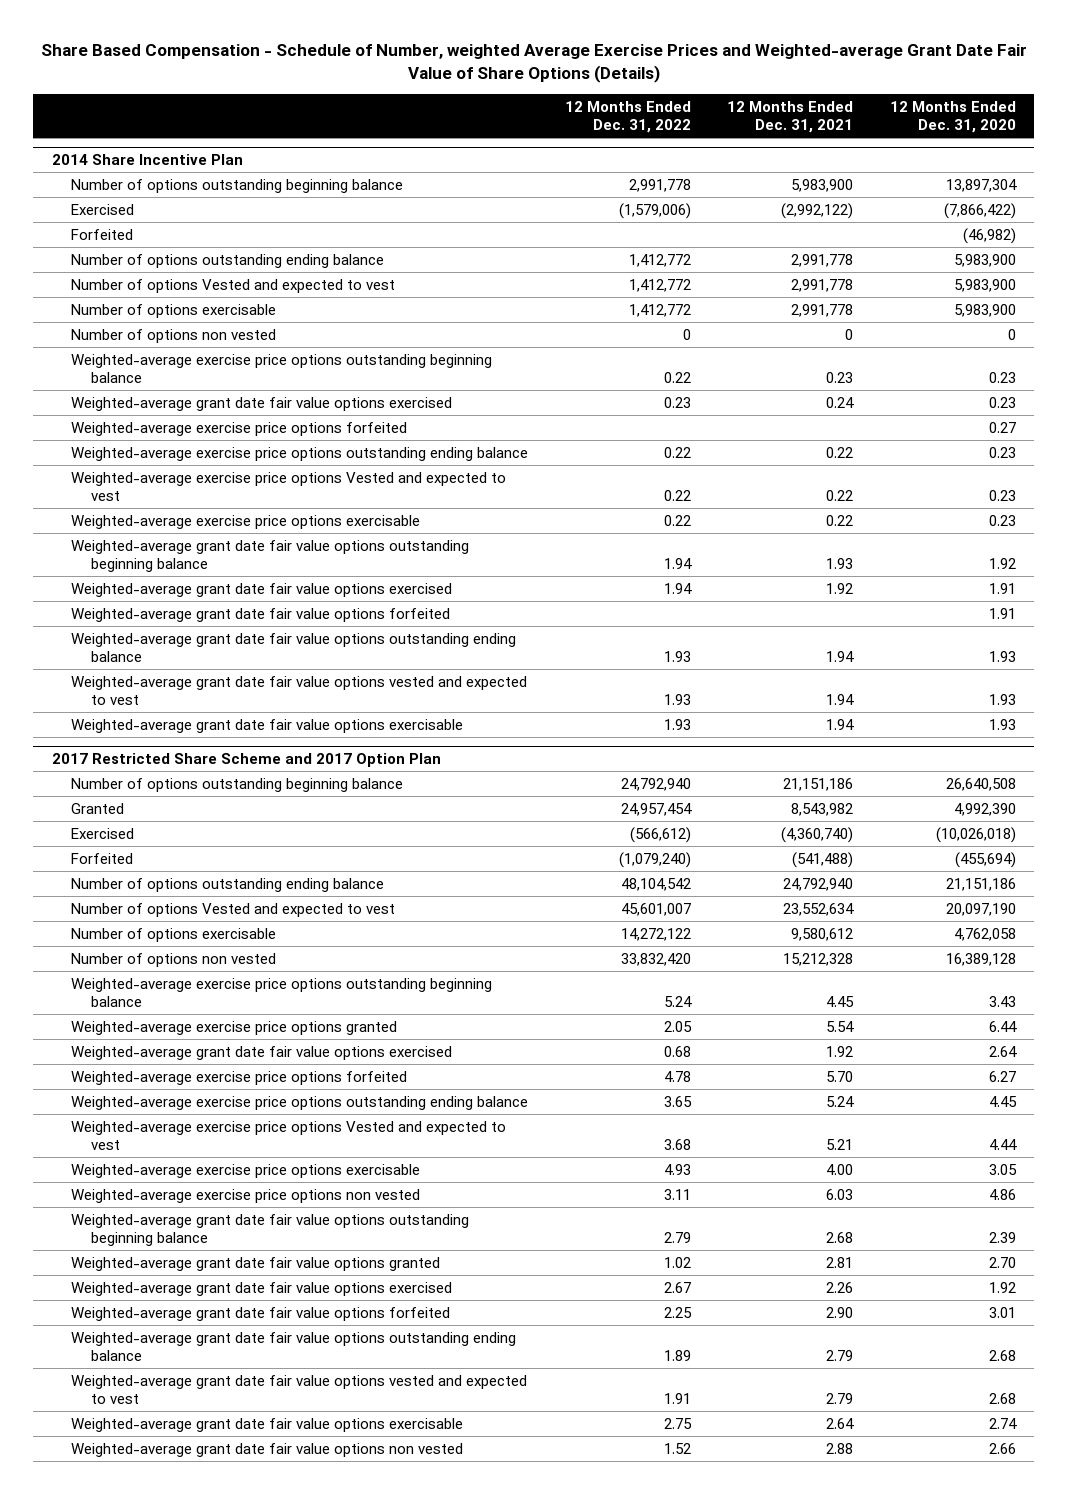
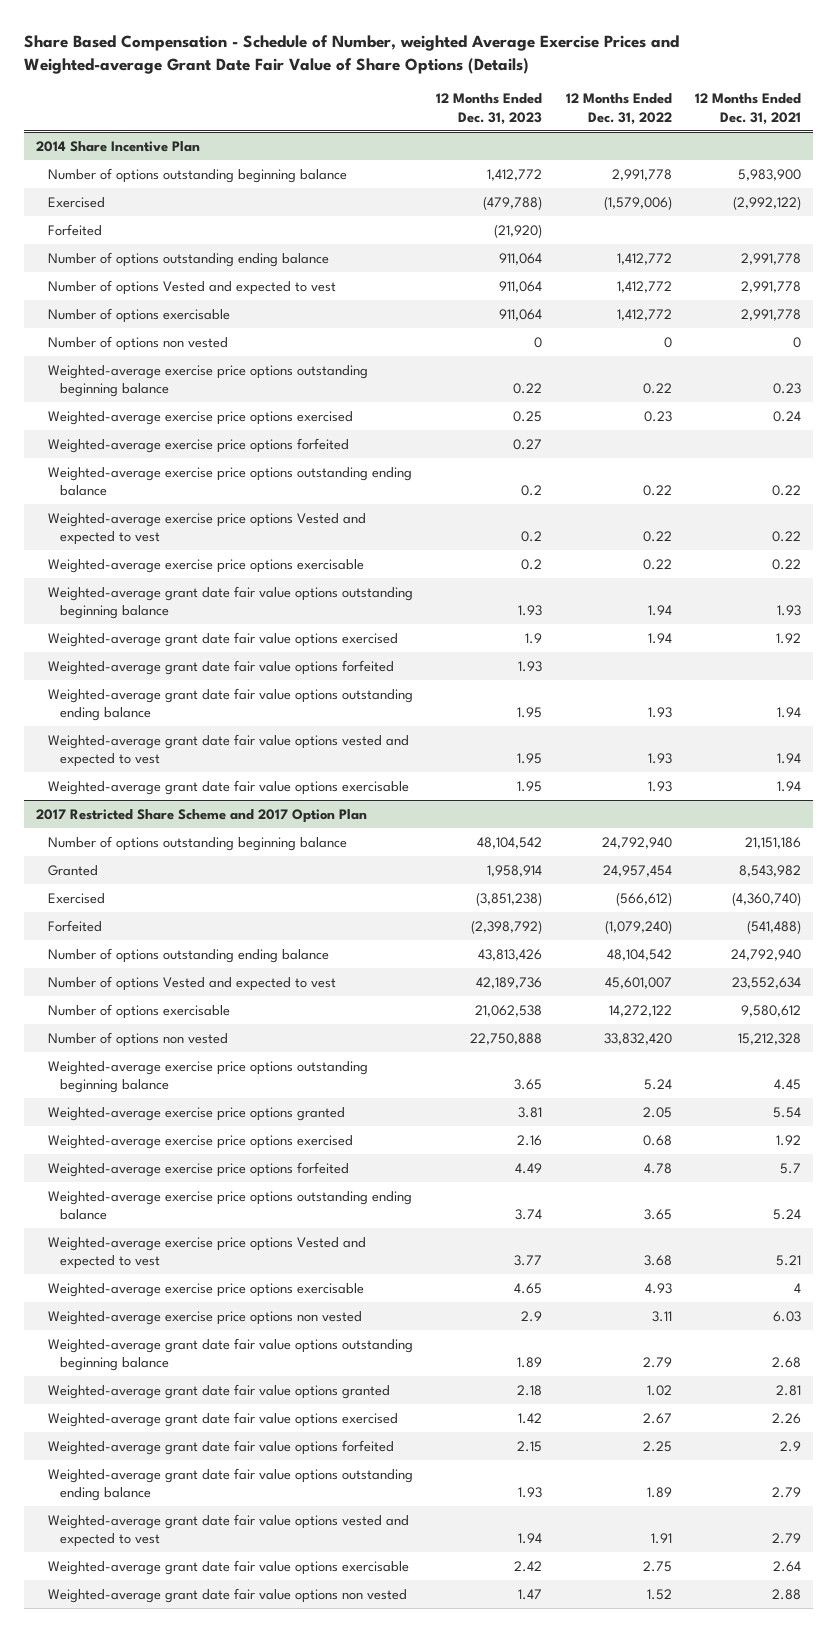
[889,100,1016,134] 12 Months Ended Dec. 31, 2020 -> none
none -> [436,93,543,125] 12 Months Ended Dec. 31, 2023
[71,396,453,411] Weighted-average grant date fair value options exercised -> [47,410,353,425] Weighted-average exercise price options exercised
[71,1045,453,1060] Weighted-average grant date fair value options exercised -> [47,1134,353,1149] Weighted-average exercise price options exercised
[826,1070,854,1082] 5.70 -> [780,1162,802,1174] 5.7
[826,1163,854,1175] 4.00 -> [794,1282,802,1293] 4
[826,1306,854,1318] 2.90 -> [780,1440,802,1452] 2.9

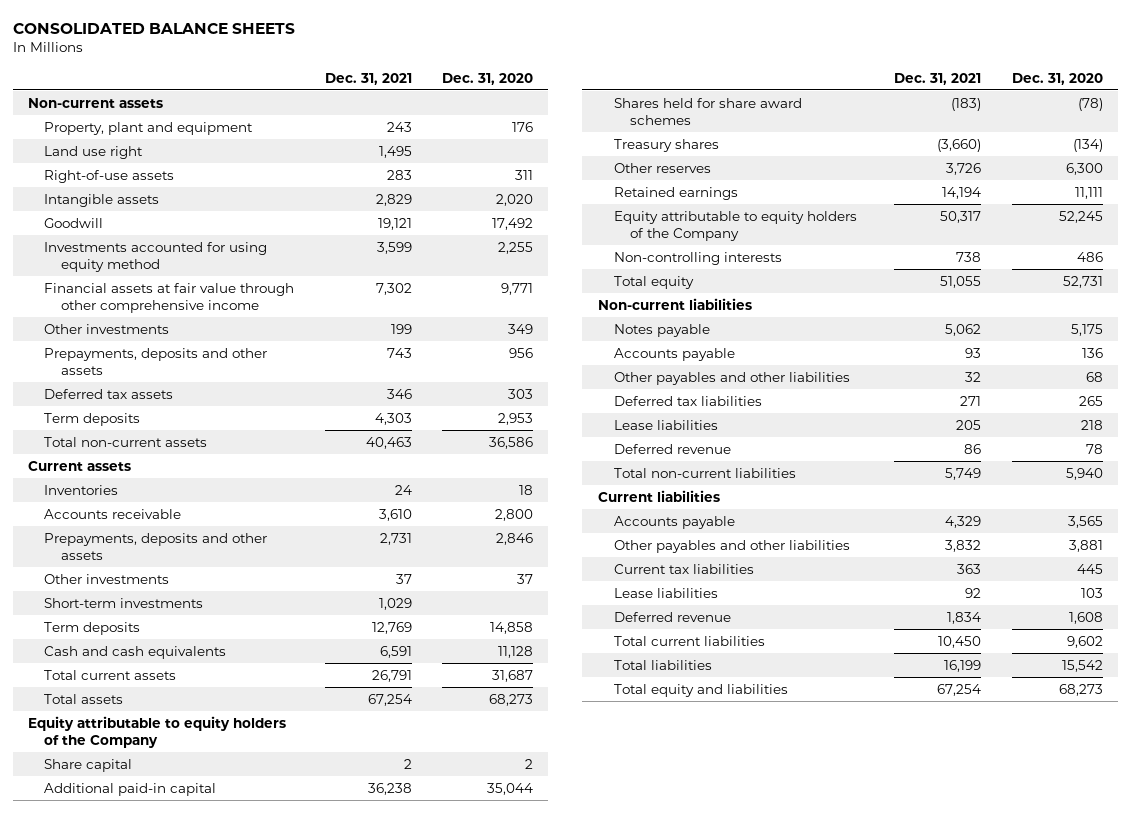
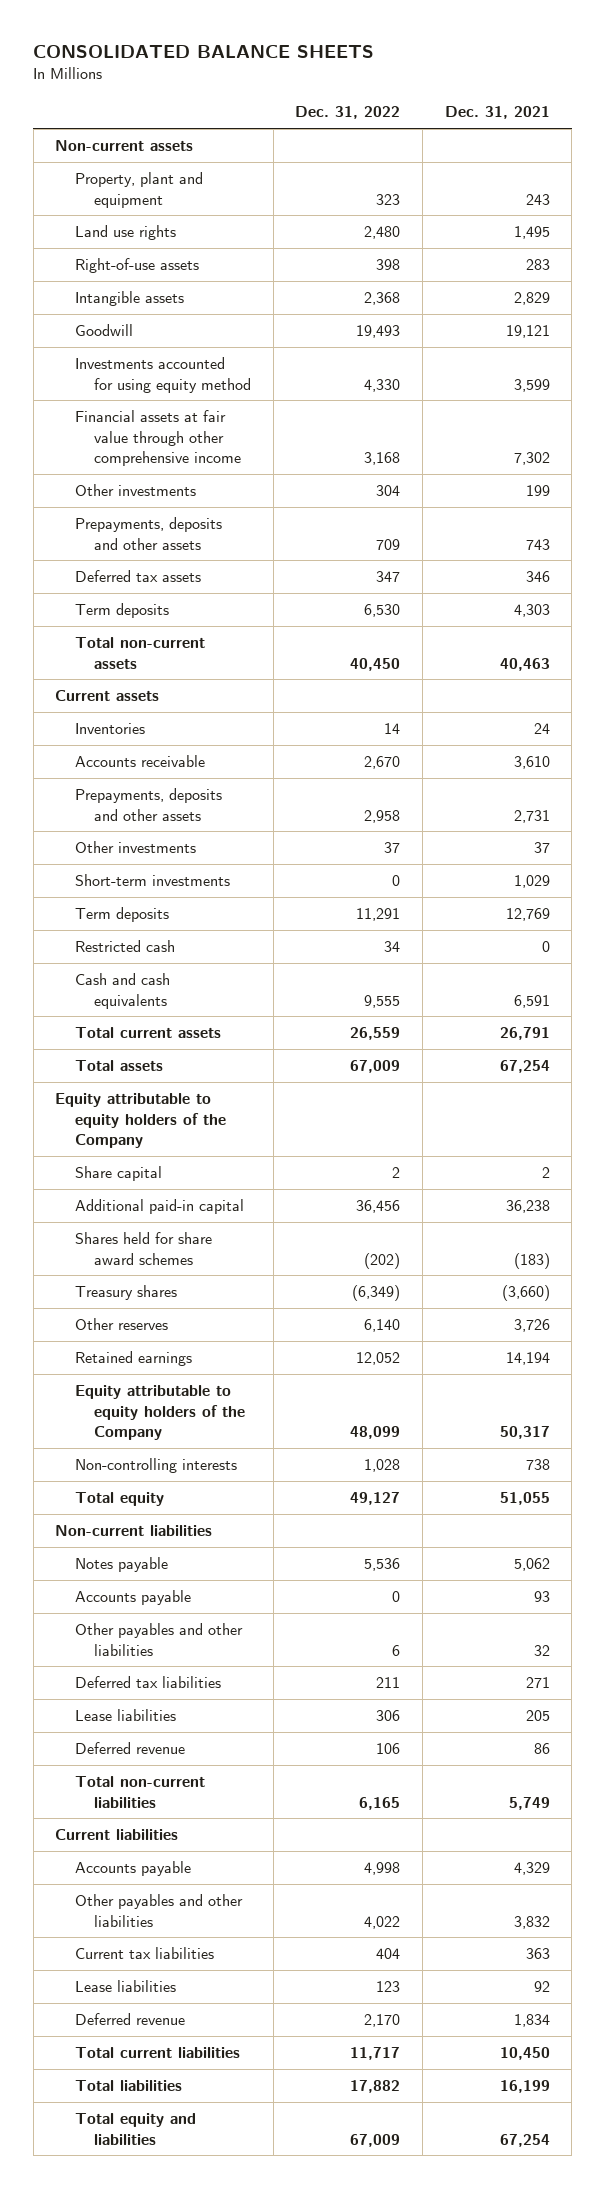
[442,72,534,85] Dec. 31, 2020 -> none
none -> [295,106,401,120] Dec. 31, 2022
[44,145,144,159] Land use right -> [74,225,176,241] Land use rights
none -> [74,940,175,953] Restricted cash

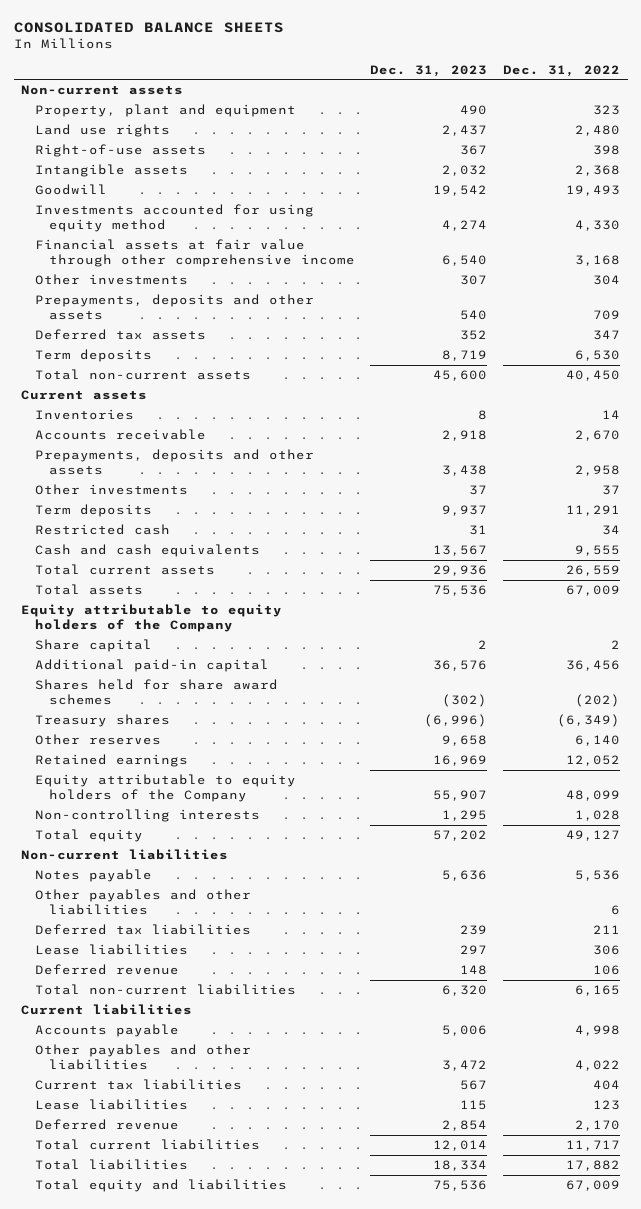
[444,106,550,120] Dec. 31, 2021 -> none
none -> [370,64,488,77] Dec. 31, 2023
[74,874,230,887] Short-term investments -> none
[74,1590,191,1606] Accounts payable -> none

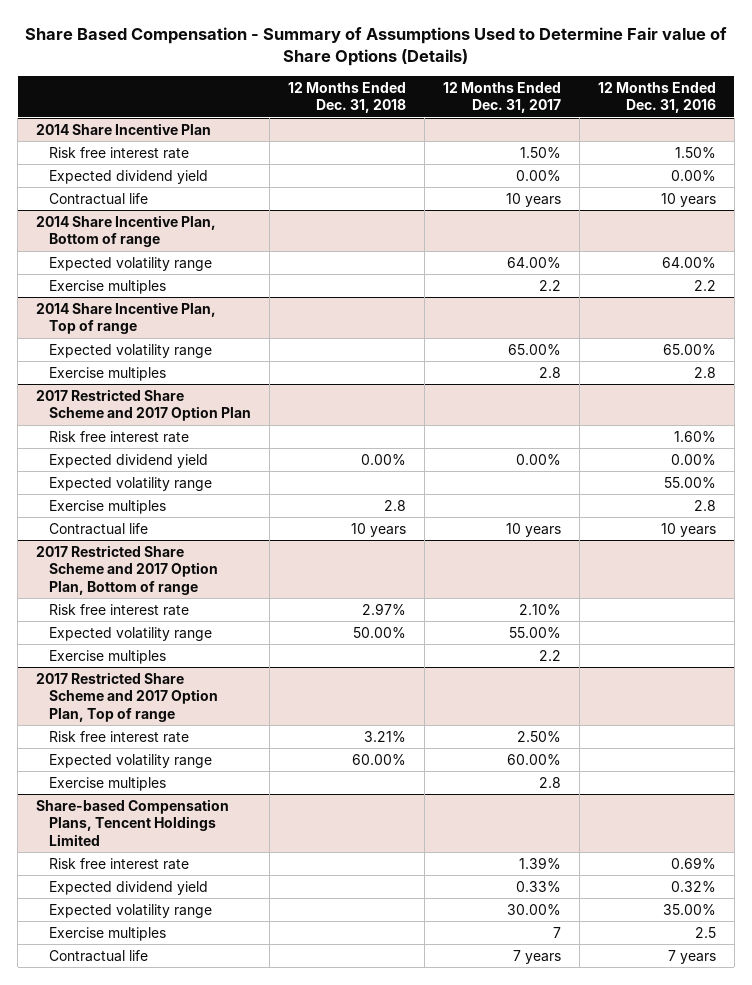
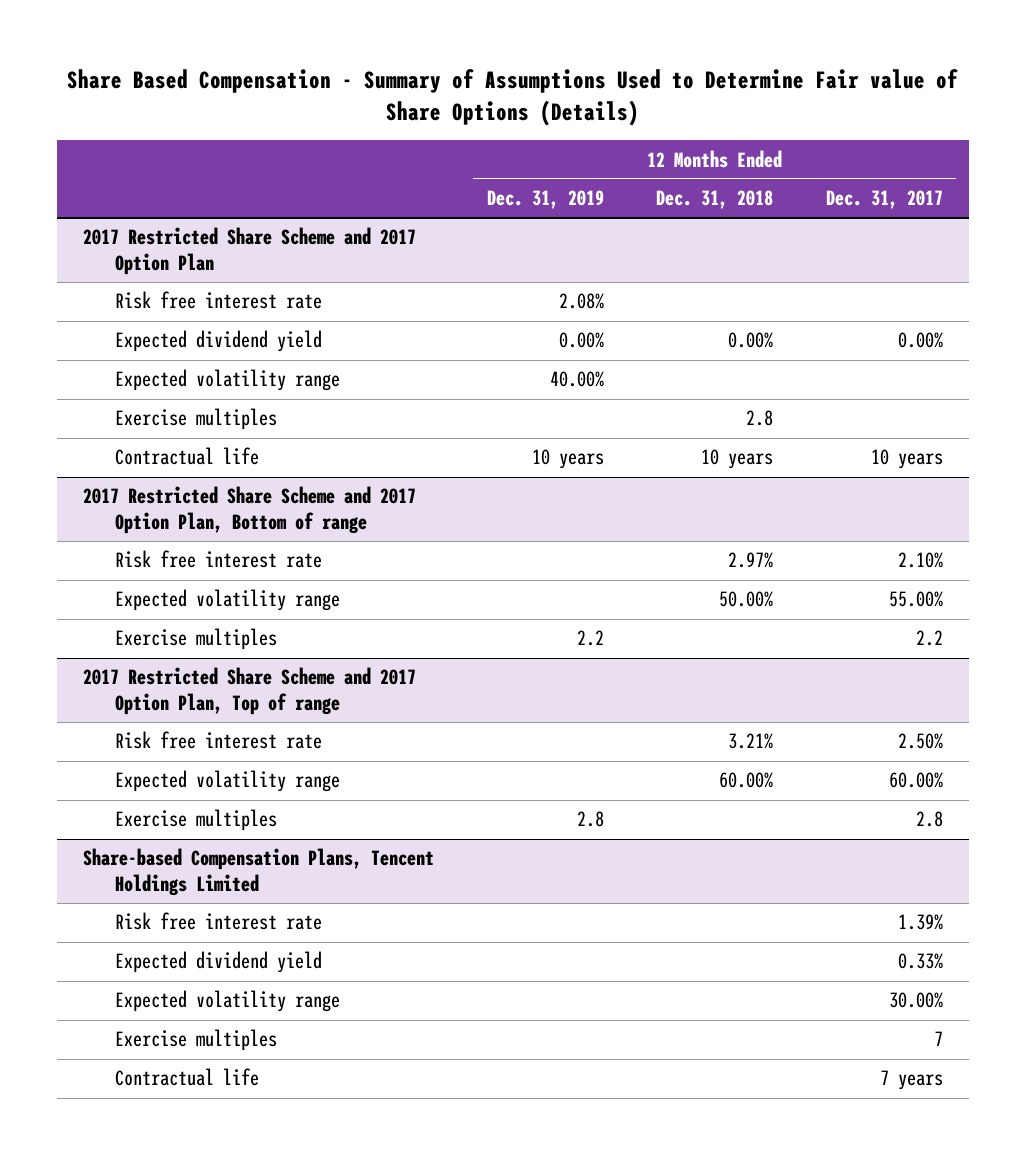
[597,81,716,114] 12 Months Ended Dec. 31, 2016 -> none
none -> [486,190,604,210] Dec. 31, 2019
[36,122,212,135] 2014 Share Incentive Plan -> none
[48,146,189,159] Risk free interest rate -> none
[48,169,208,184] Expected dividend yield -> none
[48,192,148,205] Contractual life -> none
[36,214,217,248] 2014 Share Incentive Plan, Bottom of range -> none
[48,256,212,271] Expected volatility range -> none
[48,279,166,294] Exercise multiples -> none
[36,301,217,335] 2014 Share Incentive Plan, Top of range -> none
[48,343,212,358] Expected volatility range -> none
[48,366,166,381] Exercise multiples -> none

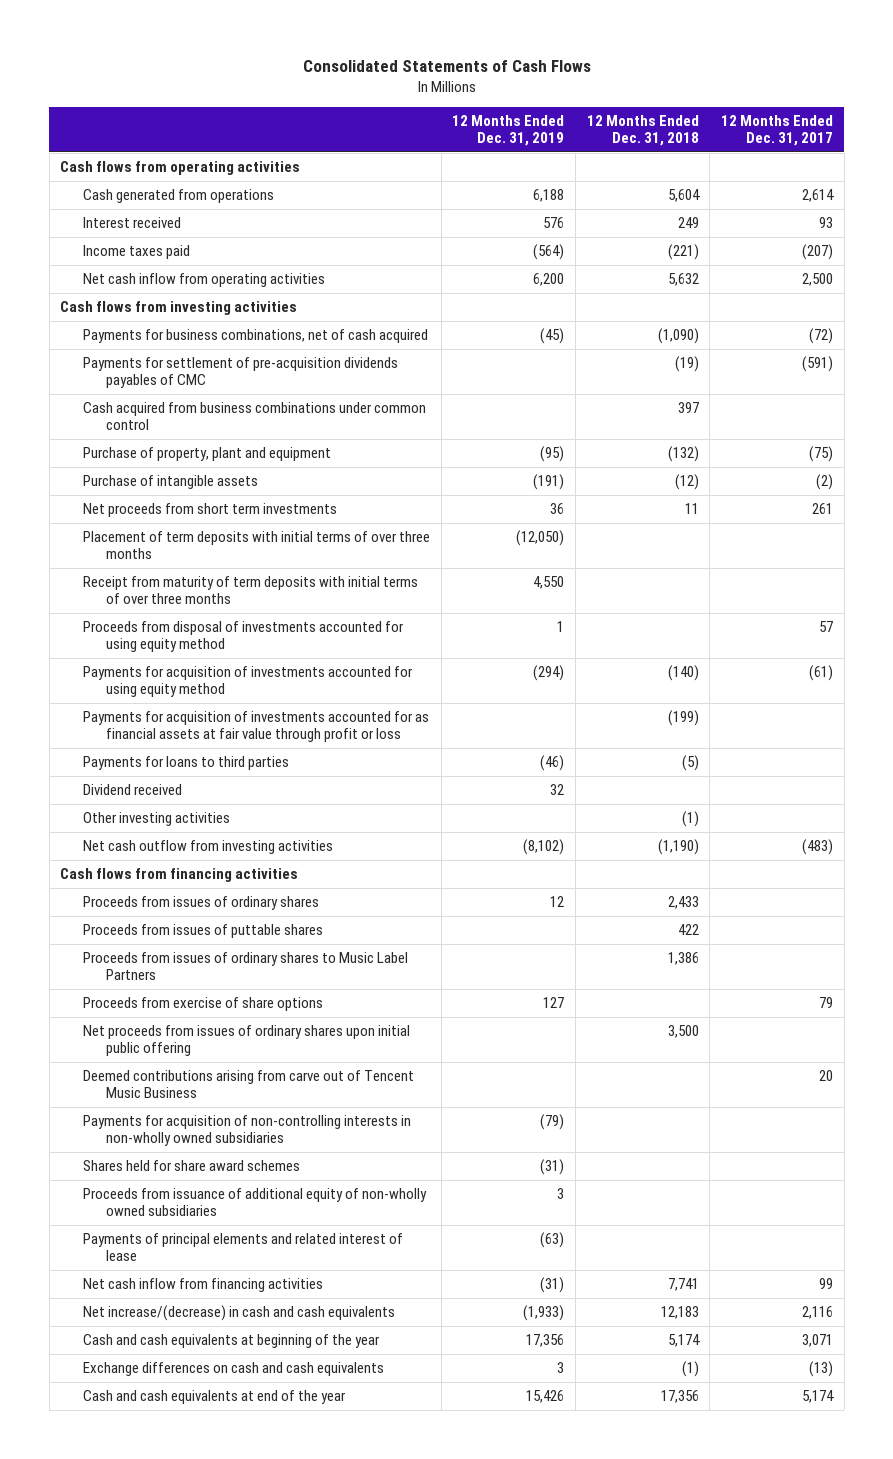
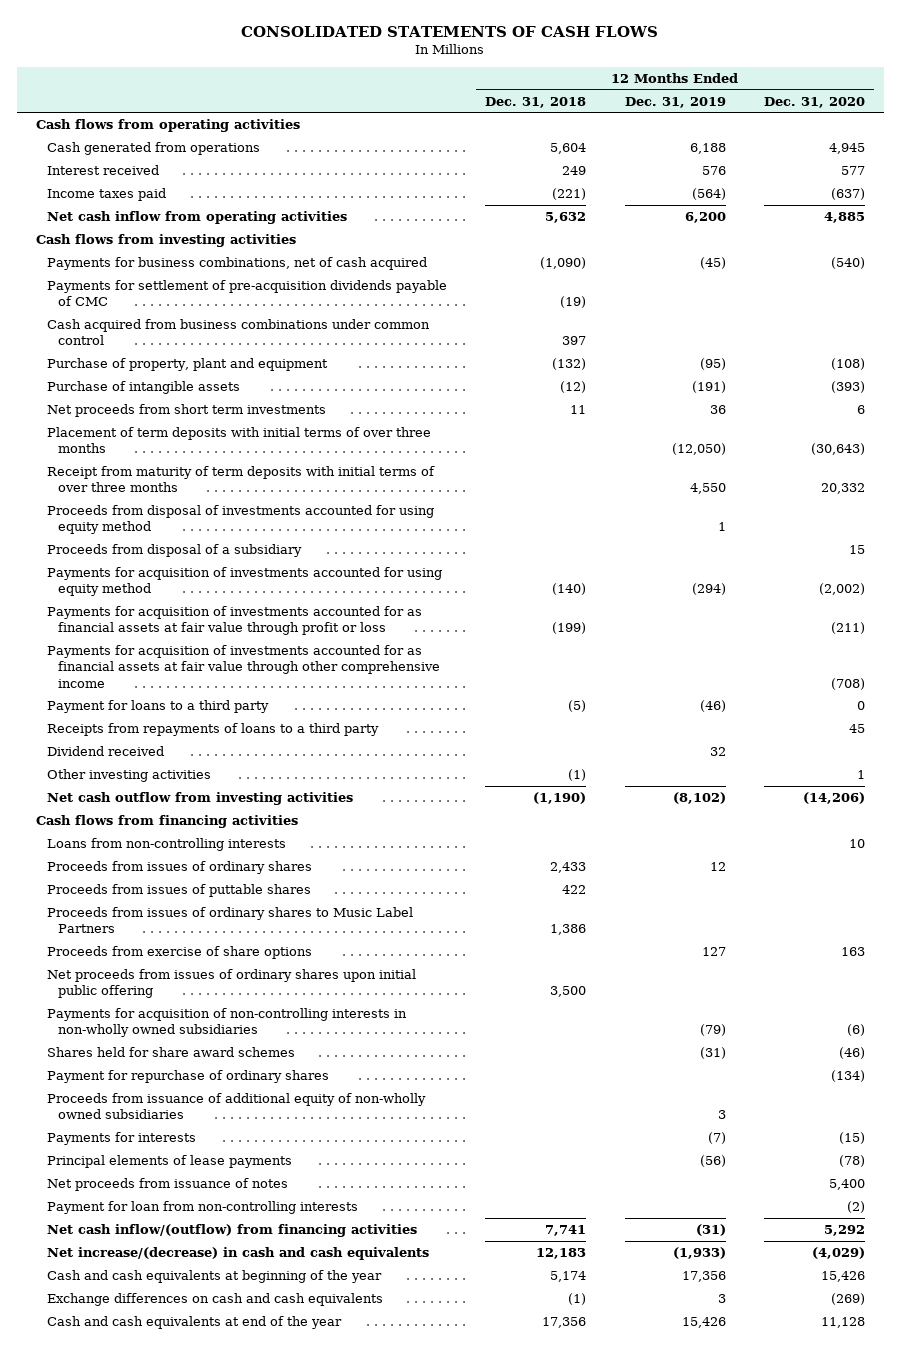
[302,60,591,73] Consolidated Statements of Cash Flows -> [241,25,659,37] CONSOLIDATED STATEMENTS OF CASH FLOWS
[720,115,833,147] 12 Months Ended Dec. 31, 2017 -> none
none -> [763,96,865,108] Dec. 31, 2020
[83,357,399,389] Payments for settlement of pre-acquisition dividends payables of CMC -> [47,280,448,307] Payments for settlement of pre-acquisition dividends payable of CMC
none -> [47,544,303,558] Proceeds from disposal of a subsidiary
none -> [47,645,441,688] Payments for acquisition of investments accounted for as financial assets at fair value through other comprehensive income
[83,756,290,771] Payments for loans to third parties -> [47,700,270,714] Payment for loans to a third party
none -> [47,723,380,737] Receipts from repayments of loans to a third party
none -> [47,838,287,852] Loans from non-controlling interests
[83,1070,415,1099] Deemed contributions arising from carve out of Tencent Music Business -> none
none -> [47,1070,330,1084] Payment for repurchase of ordinary shares
none -> [47,1132,197,1146] Payments for interests
[83,1233,404,1262] Payments of principal elements and related interest of lease -> [47,1155,293,1169] Principal elements of lease payments
[540,1232,565,1249] (63) -> [699,1155,726,1168] (56)
none -> [47,1178,289,1192] Net proceeds from issuance of notes
none -> [47,1201,359,1215] Payment for loan from non-controlling interests
[83,1278,324,1293] Net cash inflow from financing activities -> [47,1224,418,1238] Net cash inflow/(outflow) from financing activities

